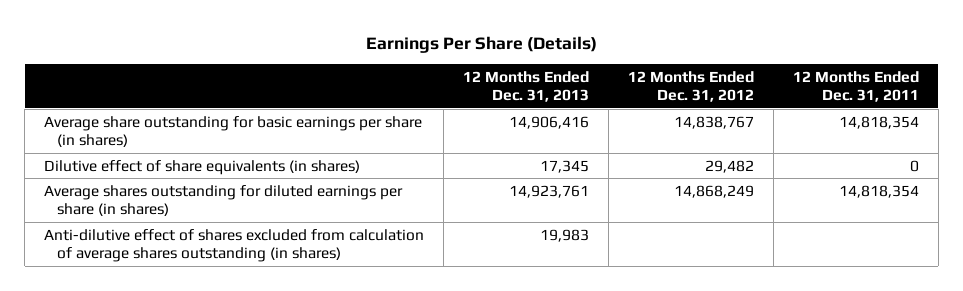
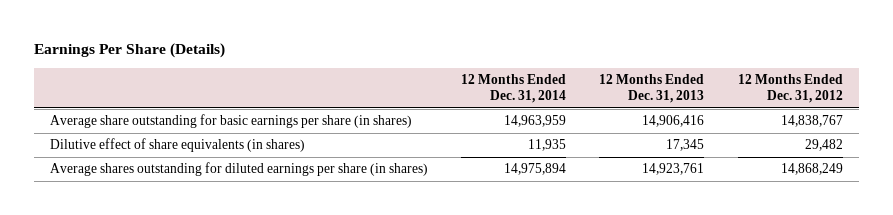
[792,70,919,102] 12 Months Ended Dec. 31, 2011 -> none
none -> [461,73,567,104] 12 Months Ended Dec. 31, 2014
[44,228,425,263] Anti-dilutive effect of shares excluded from calculation of average shares outstanding (in shares) -> none

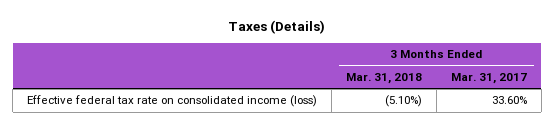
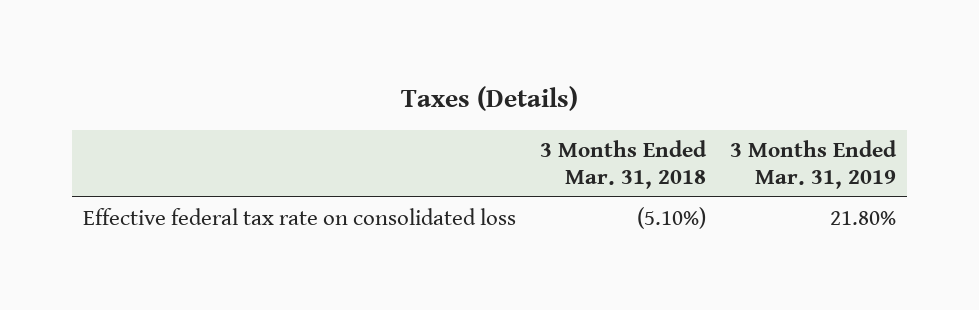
[450,72,527,84] Mar. 31, 2017 -> none
none -> [729,140,897,190] 3 Months Ended Mar. 31, 2019
[27,95,318,108] Effective federal tax rate on consolidated income (loss) -> [83,208,517,226] Effective federal tax rate on consolidated loss

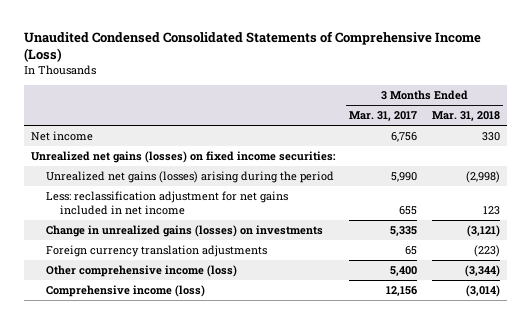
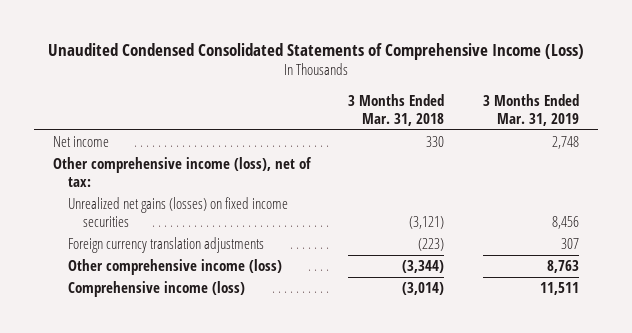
[349,111,418,122] Mar. 31, 2017 -> none
none -> [482,94,579,126] 3 Months Ended Mar. 31, 2019
[31,151,337,164] Unrealized net gains (losses) on fixed income securities: -> none
[45,171,334,184] Unrealized net gains (losses) arising during the period -> none
[45,191,288,215] Less: reclassification adjustment for net gains included in net income -> none
none -> [53,157,313,187] Other comprehensive income (loss), net of tax:
[45,225,323,238] Change in unrealized gains (losses) on investments -> [67,197,288,227] Unrealized net gains (losses) on fixed income securities

